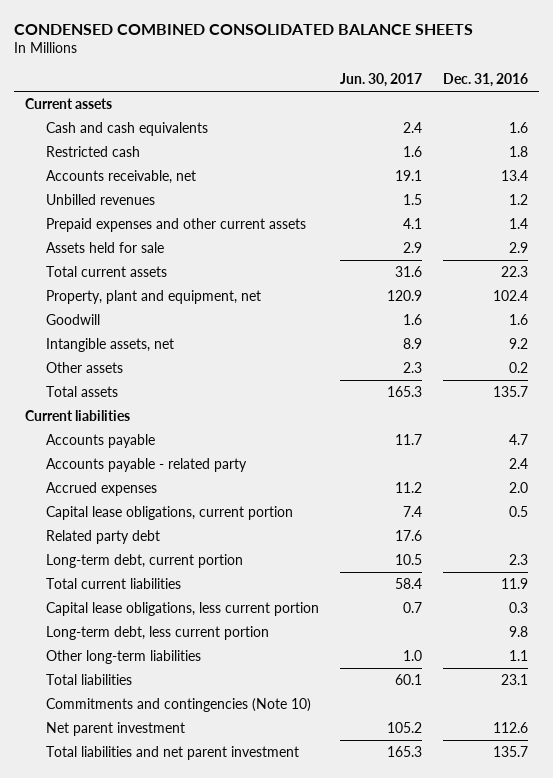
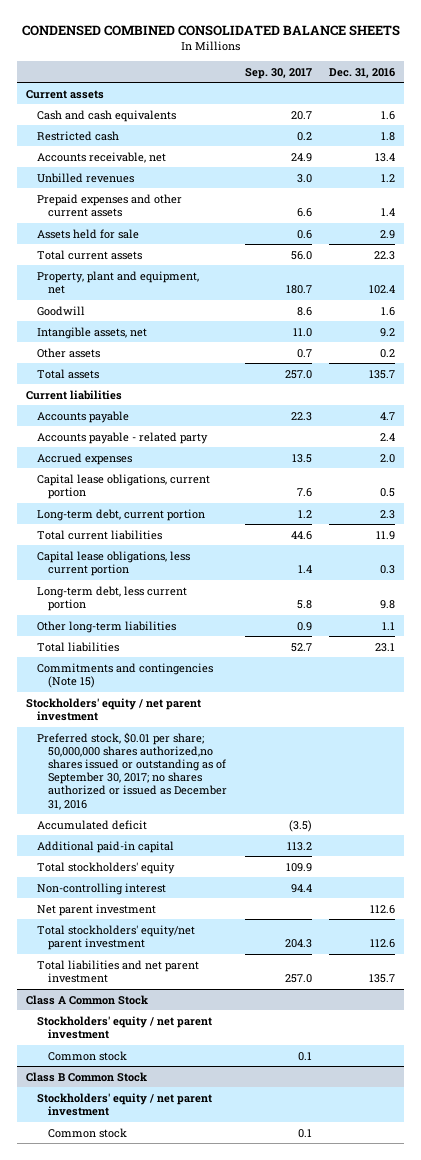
[340,72,423,87] Jun. 30, 2017 -> none
none -> [244,67,312,79] Sep. 30, 2017
[46,530,161,545] Related party debt -> none
[46,698,312,713] Commitments and contingencies (Note 10) -> [37,662,214,688] Commitments and contingencies (Note 15)
none -> [25,697,201,721] Stockholders' equity / net parent investment
none -> [37,731,228,810] Preferred stock, $0.01 per share; 50,000,000 shares authorized,no shares issued or outstanding as of September 30, 2017; no shares authorized or issued as December 31, 2016
none -> [37,819,148,830] Accumulated deficit
none -> [37,840,175,853] Additional paid-in capital
none -> [37,861,176,874] Total stockholders' equity
none -> [37,882,167,895] Non-controlling interest
none -> [37,924,196,950] Total stockholders' equity/net parent investment
none -> [25,994,148,1005] Class A Common Stock
none -> [37,1015,213,1039] Stockholders' equity / net parent investment
none -> [48,1050,128,1061] Common stock
none -> [25,1071,147,1082] Class B Common Stock
none -> [37,1092,213,1116] Stockholders' equity / net parent investment
none -> [48,1127,128,1138] Common stock

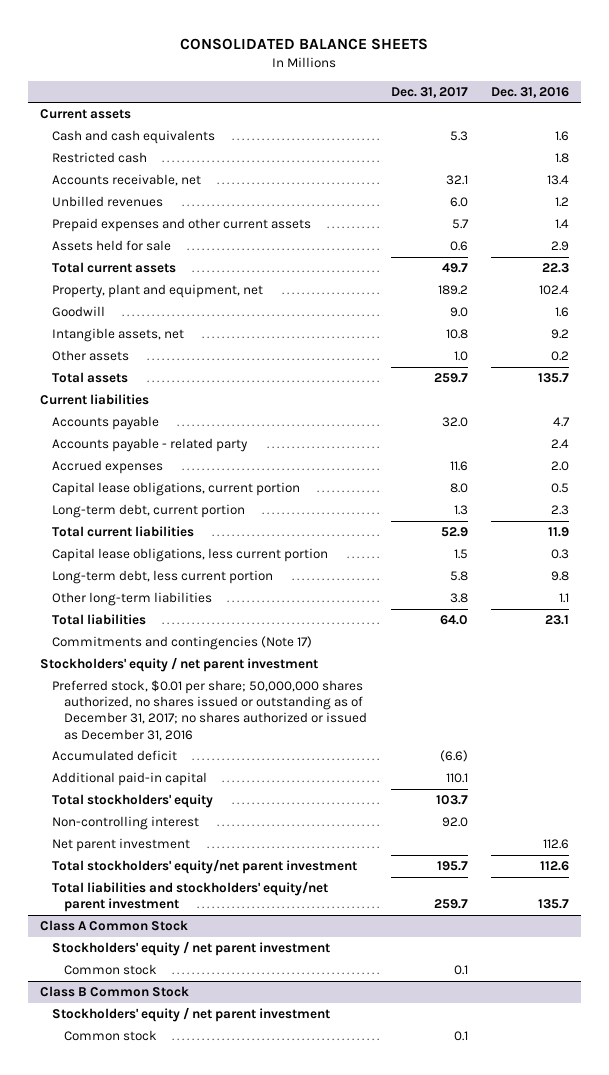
[21,24,400,36] CONDENSED COMBINED CONSOLIDATED BALANCE SHEETS -> [180,37,429,50] CONSOLIDATED BALANCE SHEETS
[244,67,312,79] Sep. 30, 2017 -> none
none -> [390,86,468,98] Dec. 31, 2017
[37,662,214,688] Commitments and contingencies (Note 15) -> [51,636,312,651] Commitments and contingencies (Note 17)
[37,731,228,810] Preferred stock, $0.01 per share; 50,000,000 shares authorized,no shares issued or outstanding as of September 30, 2017; no shares authorized or issued as December 31, 2016 -> [51,680,367,741] Preferred stock, $0.01 per share; 50,000,000 shares authorized, no shares issued or outstanding as of December 31, 2017; no shares authorized or issued as December 31, 2016
[37,959,200,983] Total liabilities and net parent investment -> [51,881,328,913] Total liabilities and stockholders' equity/net parent investment

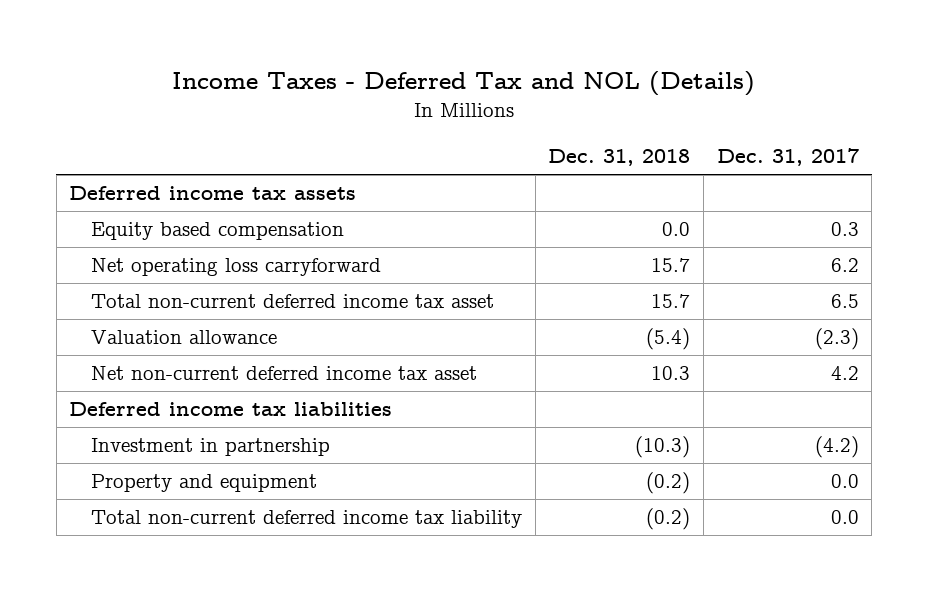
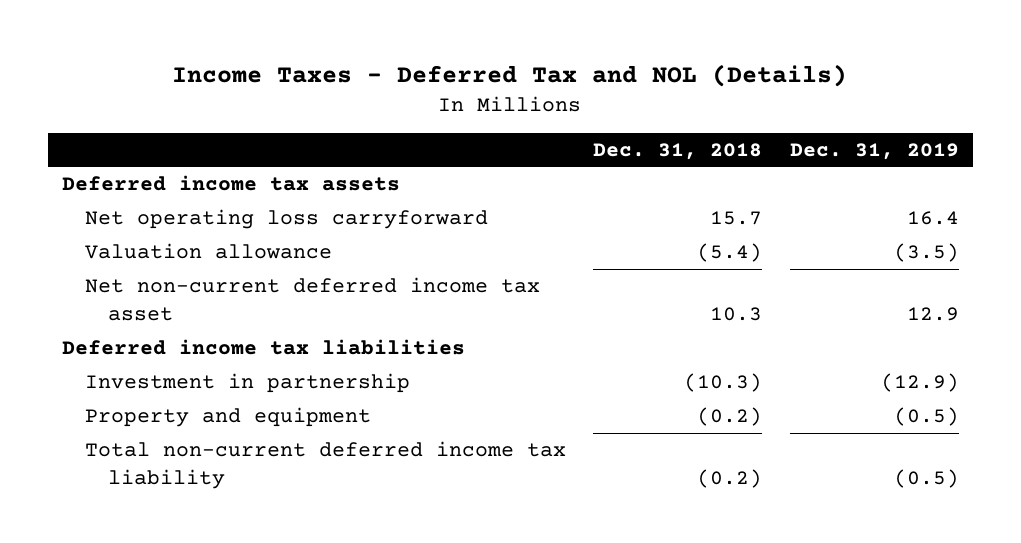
[716,148,859,167] Dec. 31, 2017 -> none
none -> [789,142,959,160] Dec. 31, 2019
[90,222,344,241] Equity based compensation -> none
[90,294,494,309] Total non-current deferred income tax asset -> none

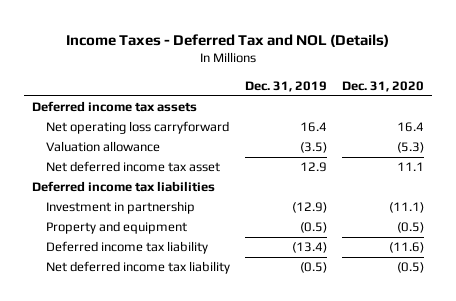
[593,142,763,160] Dec. 31, 2018 -> none
none -> [342,80,425,92] Dec. 31, 2020
[84,277,540,321] Net non-current deferred income tax asset -> [45,161,220,173] Net deferred income tax asset
none -> [45,241,208,255] Deferred income tax liability
[84,441,566,489] Total non-current deferred income tax liability -> [45,261,230,275] Net deferred income tax liability

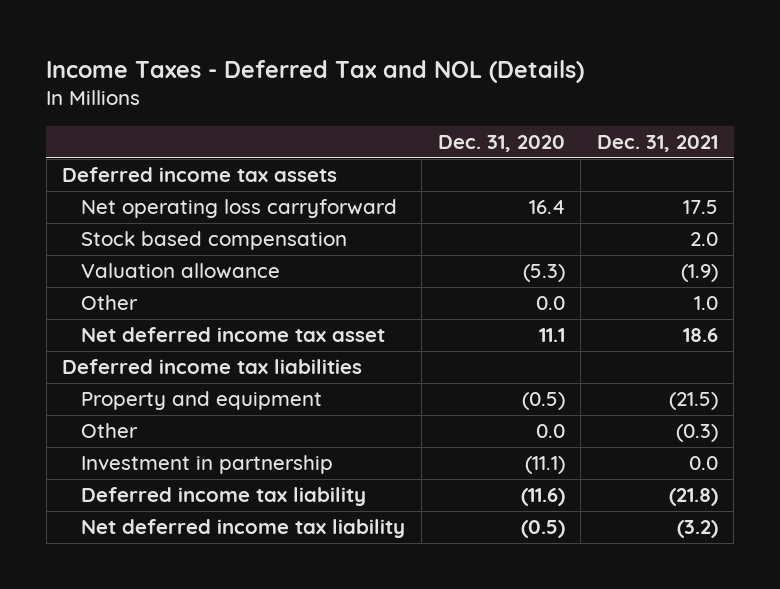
[244,80,327,92] Dec. 31, 2019 -> none
none -> [596,135,718,153] Dec. 31, 2021
none -> [81,231,348,251] Stock based compensation
none -> [81,295,139,311] Other
none -> [81,423,139,439] Other
[45,201,195,215] Investment in partnership -> [81,455,334,475] Investment in partnership

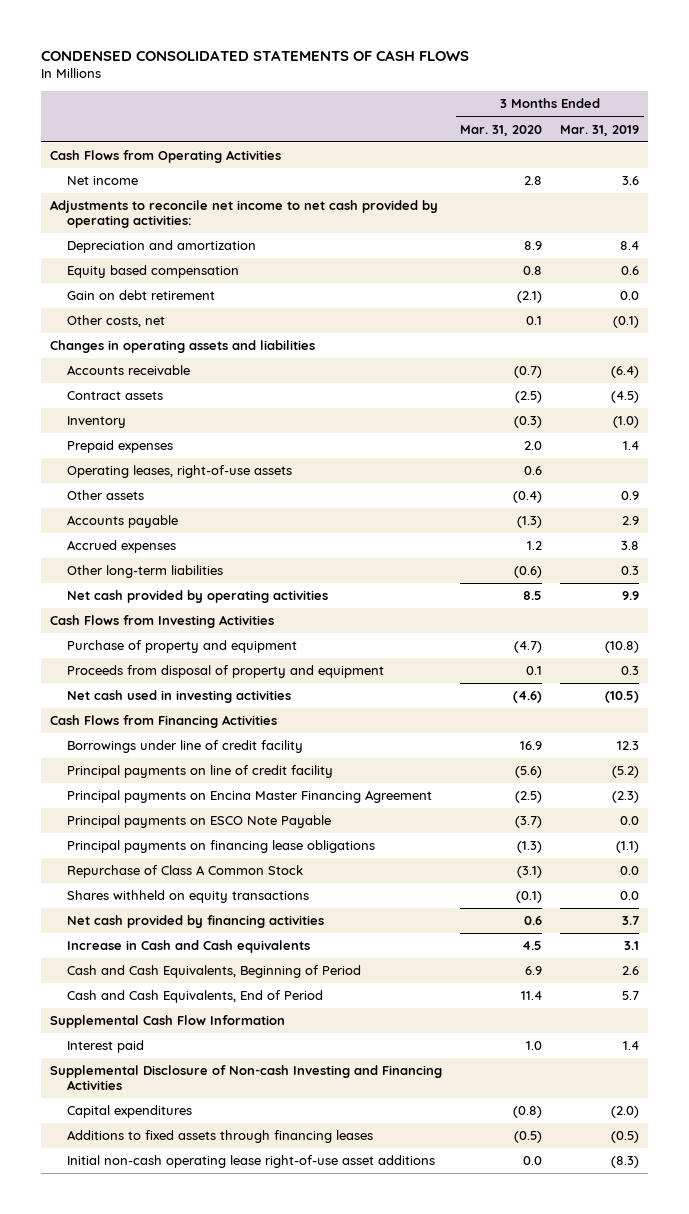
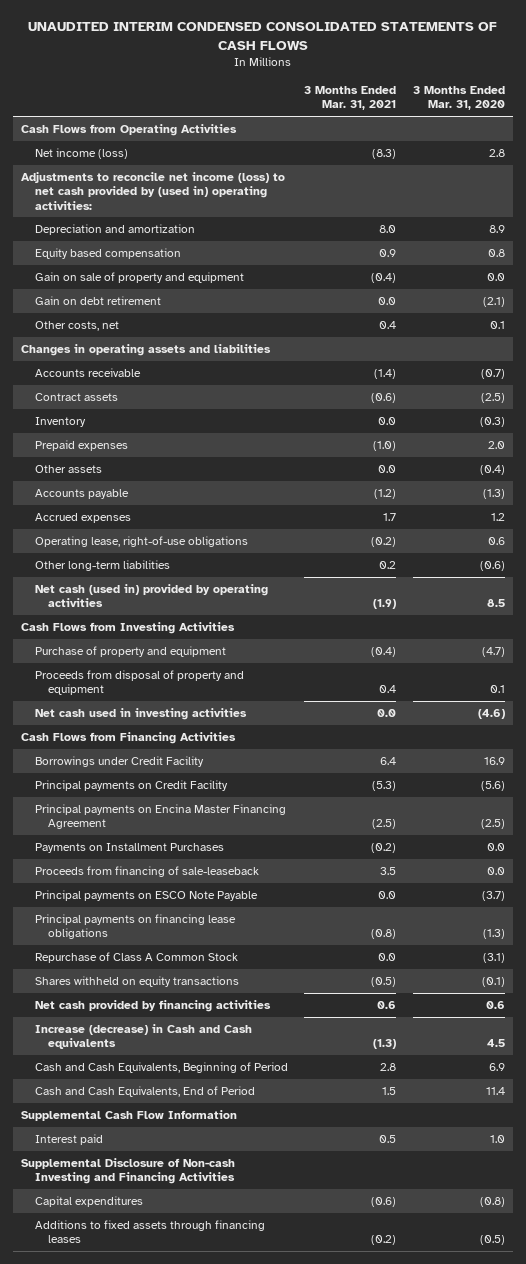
[40,49,469,61] CONDENSED CONSOLIDATED STATEMENTS OF CASH FLOWS -> [28,22,498,50] UNAUDITED INTERIM CONDENSED CONSOLIDATED STATEMENTS OF CASH FLOWS
[560,124,640,136] Mar. 31, 2019 -> none
none -> [304,85,397,111] 3 Months Ended Mar. 31, 2021
[67,176,139,186] Net income -> [34,147,128,159] Net income (loss)
[49,200,438,229] Adjustments to reconcile net income to net cash provided by operating activities: -> [21,171,286,210] Adjustments to reconcile net income (loss) to net cash provided by (used in) operating activities:
none -> [34,271,244,283] Gain on sale of property and equipment
[67,465,293,479] Operating leases, right-of-use assets -> none
none -> [34,535,248,547] Operating lease, right-of-use obligations
[67,590,329,604] Net cash provided by operating activities -> [34,583,268,608] Net cash (used in) provided by operating activities
[67,740,304,754] Borrowings under line of credit facility -> [34,755,204,767] Borrowings under Credit Facility
[67,765,334,779] Principal payments on line of credit facility -> [34,779,228,791] Principal payments on Credit Facility
none -> [34,842,224,853] Payments on Installment Purchases
none -> [34,865,259,877] Proceeds from financing of sale-leaseback
[67,940,311,954] Increase in Cash and Cash equivalents -> [34,1023,252,1050] Increase (decrease) in Cash and Cash equivalents
[67,1155,436,1169] Initial non-cash operating lease right-of-use asset additions -> none

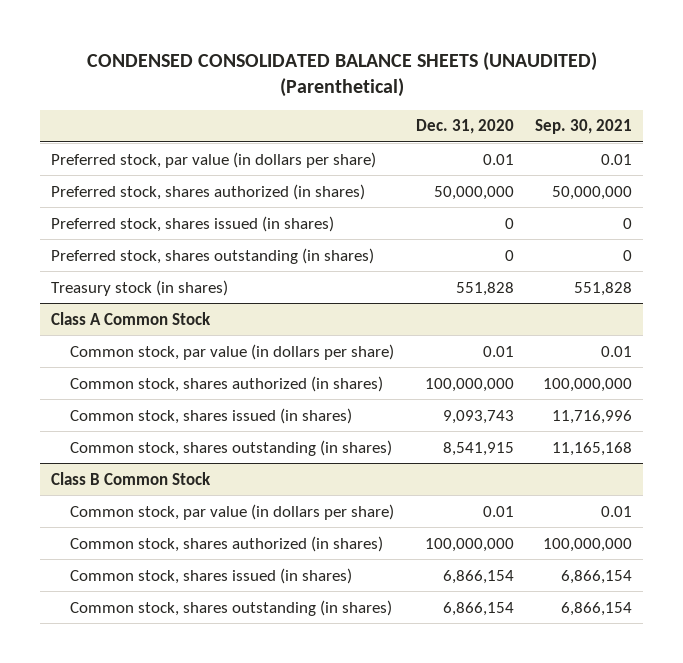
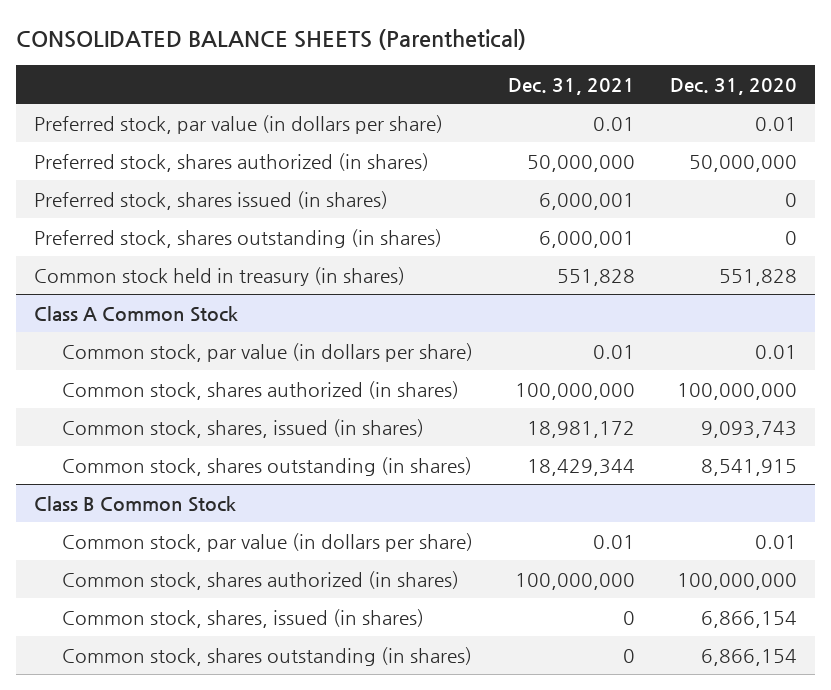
[86,51,597,97] CONDENSED CONSOLIDATED BALANCE SHEETS (UNAUDITED) (Parenthetical) -> [16,28,527,50] CONSOLIDATED BALANCE SHEETS (Parenthetical)
[535,119,633,135] Sep. 30, 2021 -> none
none -> [508,77,636,95] Dec. 31, 2021
[51,279,229,296] Treasury stock (in shares) -> [33,266,405,286] Common stock held in treasury (in shares)
[70,407,353,424] Common stock, shares issued (in shares) -> [62,418,425,438] Common stock, shares, issued (in shares)
[70,567,353,584] Common stock, shares issued (in shares) -> [62,608,425,628] Common stock, shares, issued (in shares)

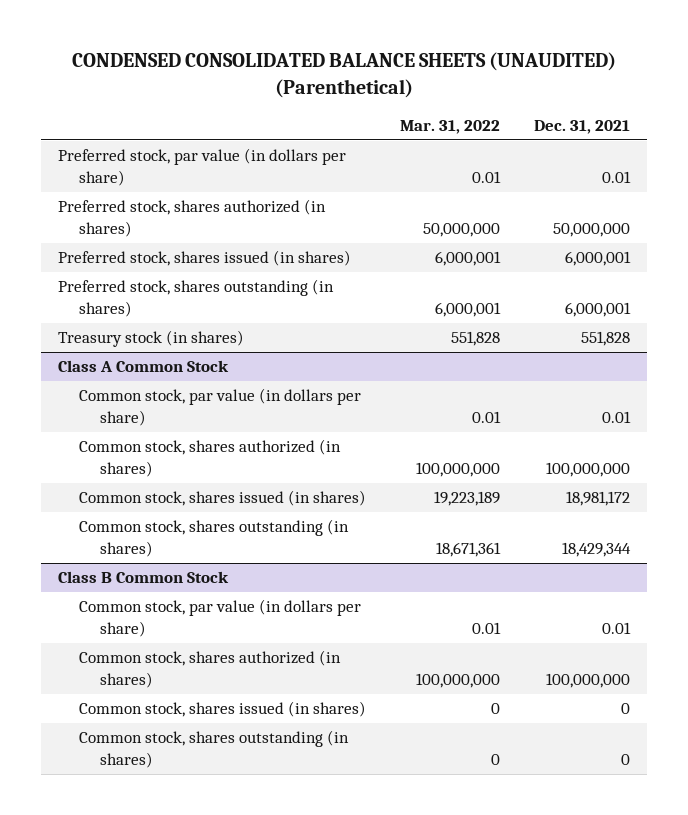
[16,28,527,50] CONSOLIDATED BALANCE SHEETS (Parenthetical) -> [72,52,617,98] CONDENSED CONSOLIDATED BALANCE SHEETS (UNAUDITED) (Parenthetical)
[670,77,798,95] Dec. 31, 2020 -> none
none -> [400,119,501,134] Mar. 31, 2022
[33,266,405,286] Common stock held in treasury (in shares) -> [58,330,245,348] Treasury stock (in shares)
[62,418,425,438] Common stock, shares, issued (in shares) -> [79,490,367,507] Common stock, shares issued (in shares)
[62,608,425,628] Common stock, shares, issued (in shares) -> [79,701,367,718] Common stock, shares issued (in shares)

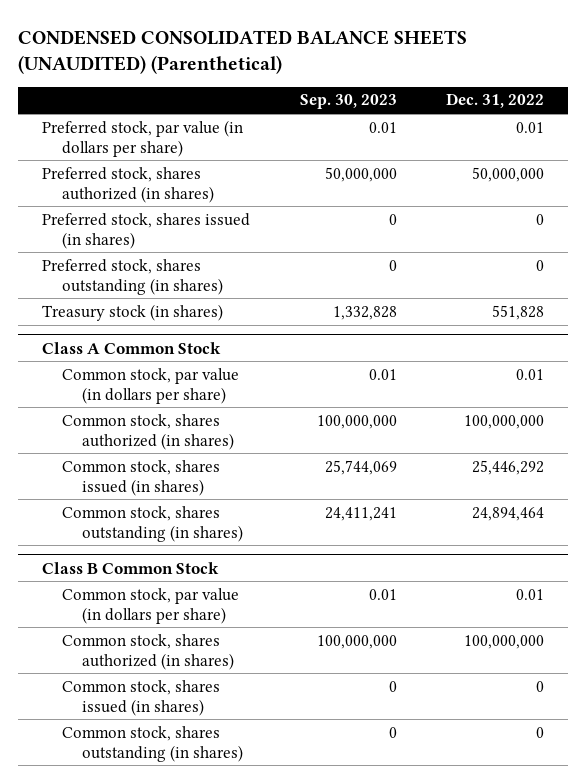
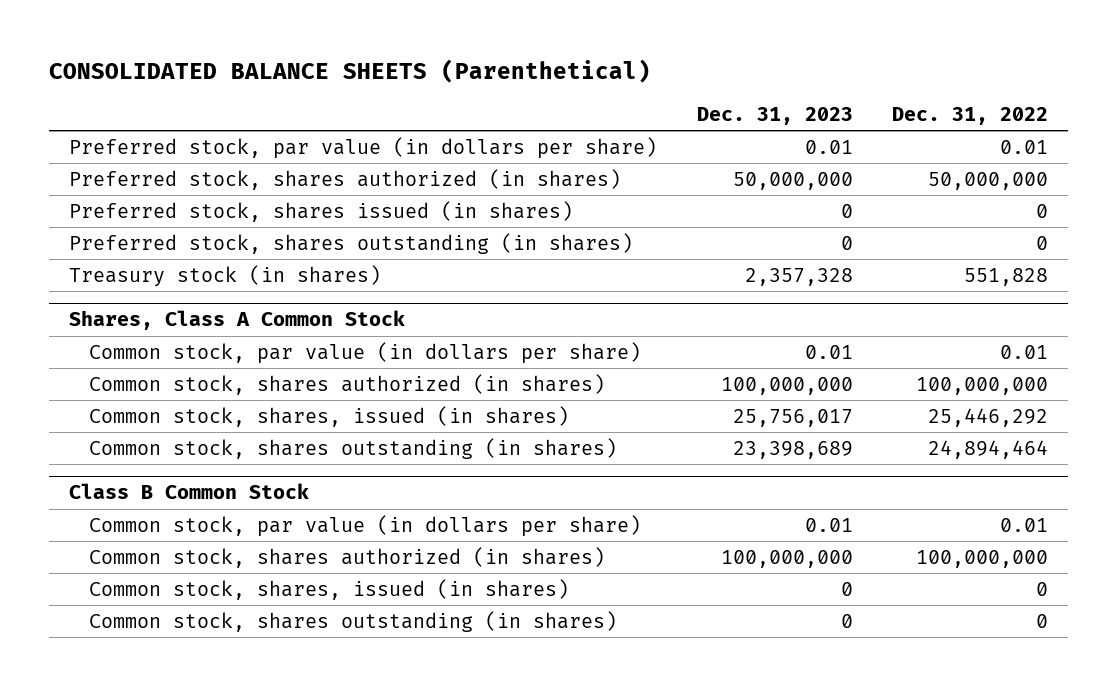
[17,29,467,74] CONDENSED CONSOLIDATED BALANCE SHEETS (UNAUDITED) (Parenthetical) -> [48,58,651,83] CONSOLIDATED BALANCE SHEETS (Parenthetical)
[299,94,397,110] Sep. 30, 2023 -> none
none -> [696,106,853,125] Dec. 31, 2023
[42,341,222,354] Class A Common Stock -> [68,310,405,331] Shares, Class A Common Stock
[62,459,221,496] Common stock, shares issued (in shares) -> [88,405,569,427] Common stock, shares, issued (in shares)
[62,679,221,716] Common stock, shares issued (in shares) -> [88,578,569,600] Common stock, shares, issued (in shares)

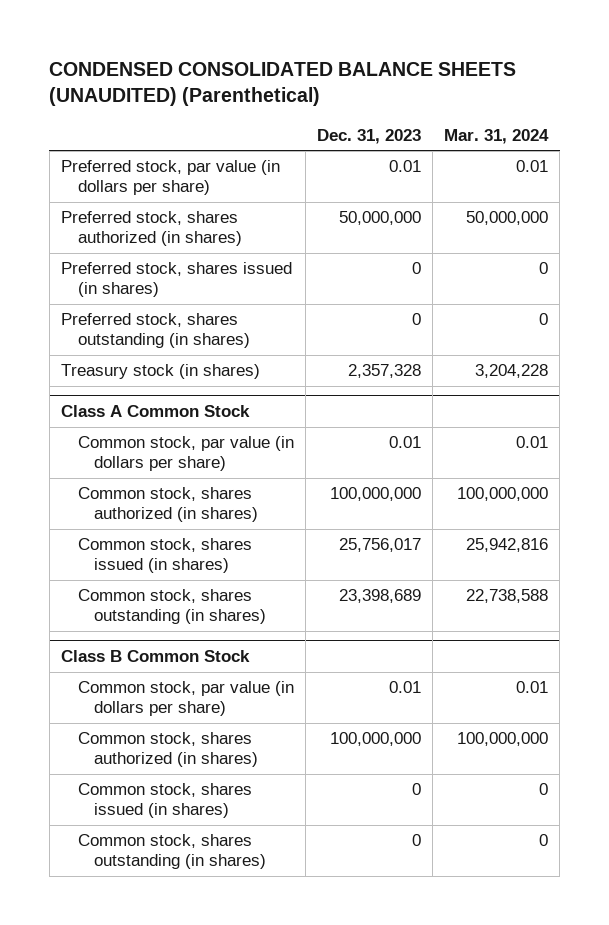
[48,58,651,83] CONSOLIDATED BALANCE SHEETS (Parenthetical) -> [49,61,517,107] CONDENSED CONSOLIDATED BALANCE SHEETS (UNAUDITED) (Parenthetical)
[892,106,1049,125] Dec. 31, 2022 -> none
none -> [444,128,550,144] Mar. 31, 2024
[68,310,405,331] Shares, Class A Common Stock -> [60,405,250,418] Class A Common Stock
[88,405,569,427] Common stock, shares, issued (in shares) -> [77,538,252,574] Common stock, shares issued (in shares)
[88,578,569,600] Common stock, shares, issued (in shares) -> [77,783,252,819] Common stock, shares issued (in shares)

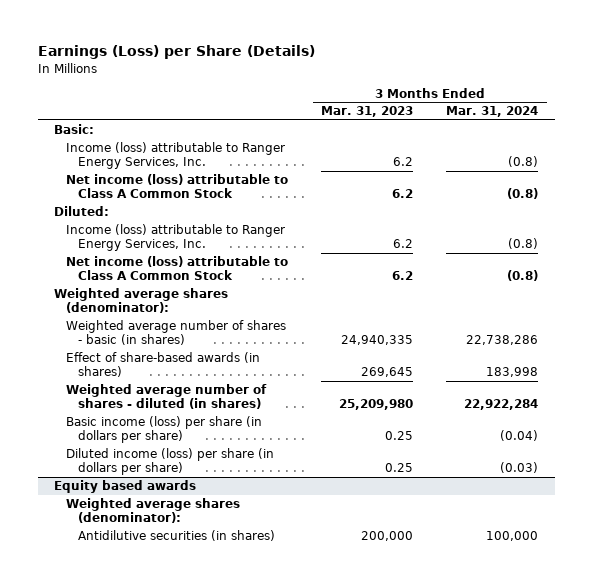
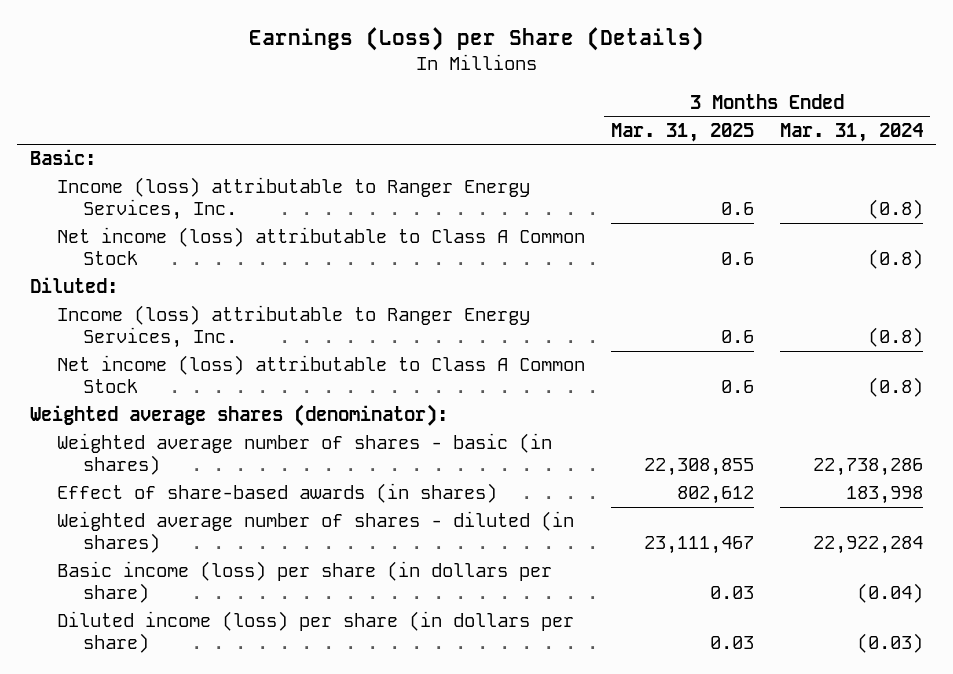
[321,106,414,118] Mar. 31, 2023 -> none
none -> [610,122,754,142] Mar. 31, 2025
[54,480,197,494] Equity based awards -> none
[66,498,241,524] Weighted average shares (denominator): -> none
[78,530,276,542] Antidilutive securities (in shares) -> none

